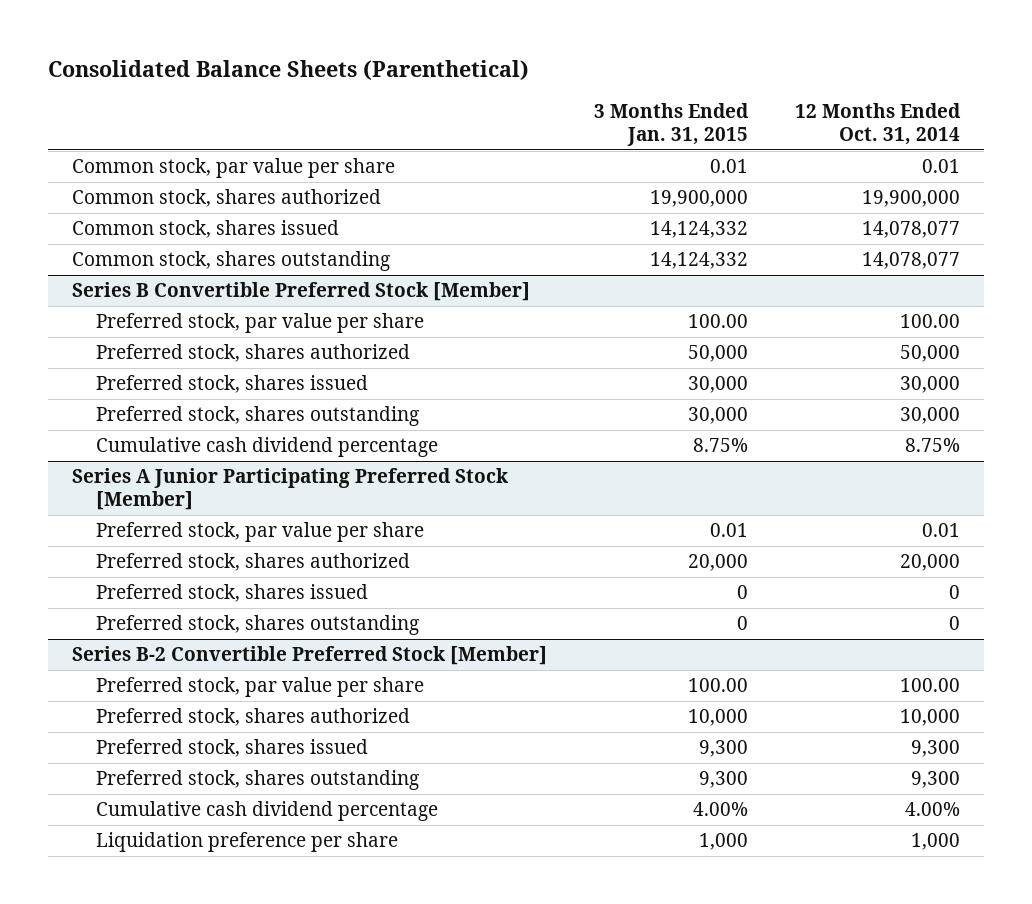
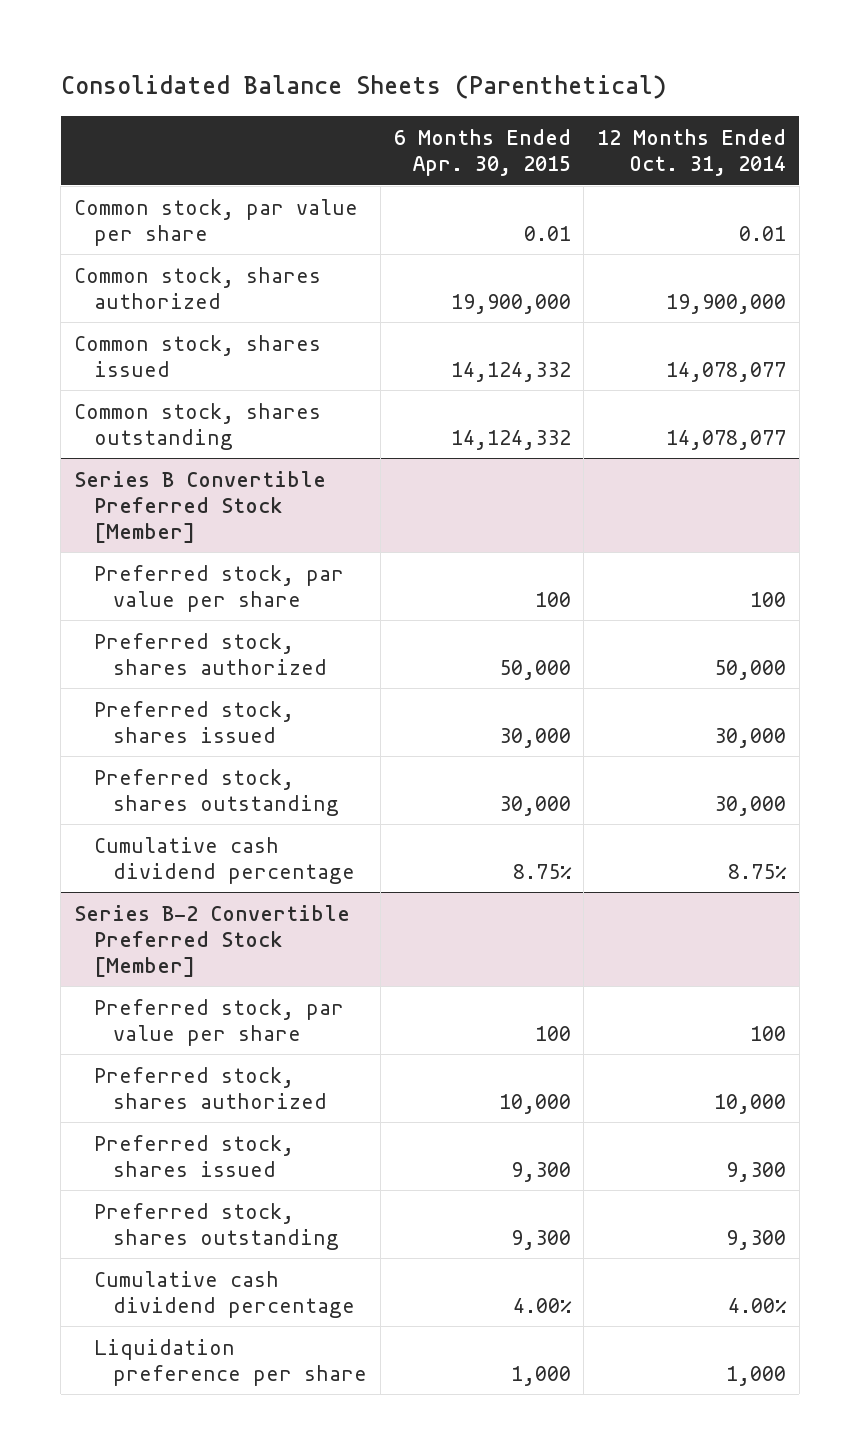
[593,103,749,147] 3 Months Ended Jan. 31, 2015 -> none
none -> [393,128,571,176] 6 Months Ended Apr. 30, 2015
[899,314,960,329] 100.00 -> [750,591,787,607] 100
[71,468,509,511] Series A Junior Participating Preferred Stock [Member] -> none
[96,522,425,543] Preferred stock, par value per share -> none
[96,553,411,572] Preferred stock, shares authorized -> none
[96,584,369,603] Preferred stock, shares issued -> none
[96,615,420,636] Preferred stock, shares outstanding -> none
[899,678,960,693] 100.00 -> [750,1025,787,1041] 100

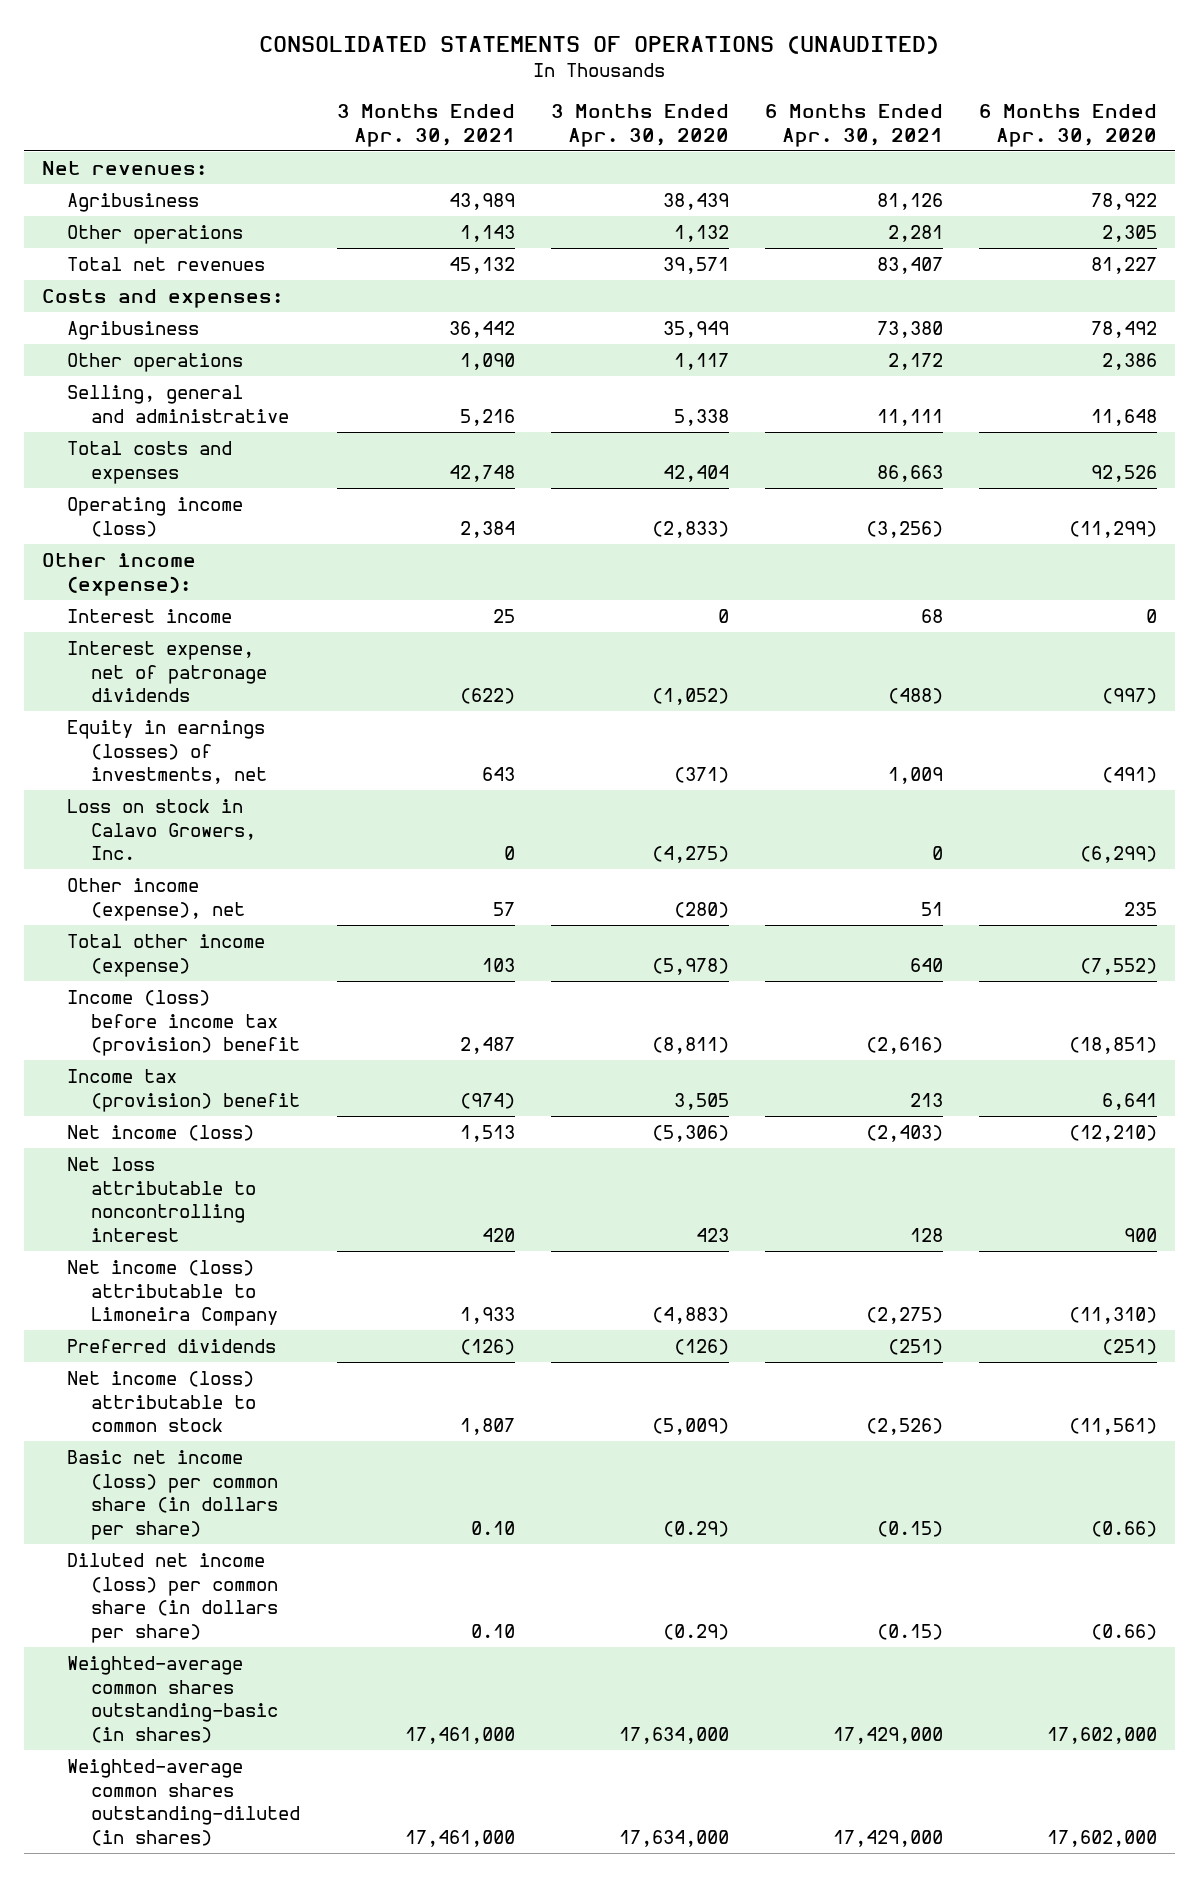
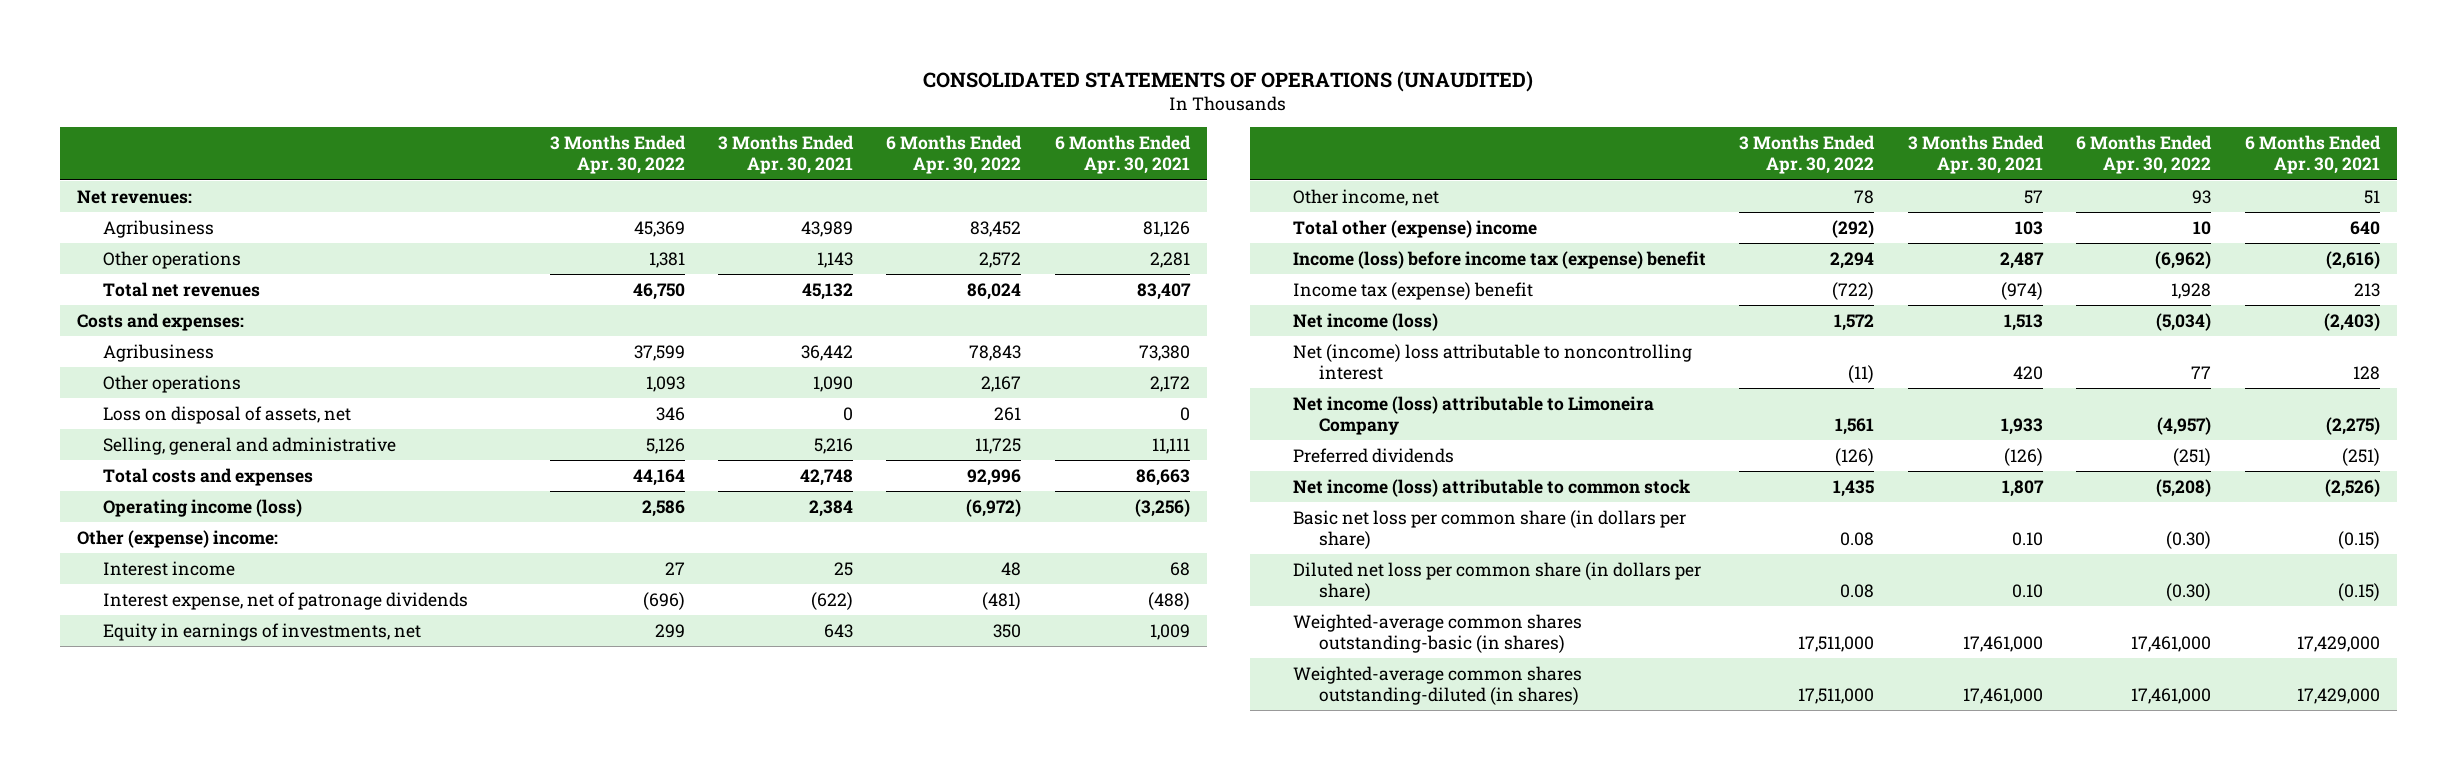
[550,104,729,147] 3 Months Ended Apr. 30, 2020 -> none
[978,104,1157,147] 6 Months Ended Apr. 30, 2020 -> none
none -> [549,135,686,175] 3 Months Ended Apr. 30, 2022
none -> [886,135,1023,175] 6 Months Ended Apr. 30, 2022
none -> [103,405,352,424] Loss on disposal of assets, net
[41,552,196,596] Other income (expense): -> [76,529,278,548] Other (expense) income:
[66,798,257,861] Loss on stock in Calavo Growers, Inc. -> none
[66,719,268,785] Equity in earnings (losses) of investments, net -> [103,622,422,641] Equity in earnings of investments, net
[66,877,246,921] Other income (expense), net -> [1293,188,1440,206] Other income, net
[66,933,265,977] Total other income (expense) -> [1293,219,1538,238] Total other (expense) income
[66,989,301,1057] Income (loss) before income tax (provision) benefit -> [1293,250,1707,269] Income (loss) before income tax (expense) benefit
[66,1068,301,1112] Income tax (provision) benefit -> [1293,281,1534,300] Income tax (expense) benefit
[66,1156,257,1242] Net loss attributable to noncontrolling interest -> [1293,343,1693,380] Net (income) loss attributable to noncontrolling interest
[66,1449,279,1540] Basic net income (loss) per common share (in dollars per share) -> [1293,509,1687,549] Basic net loss per common share (in dollars per share)
[66,1552,279,1643] Diluted net income (loss) per common share (in dollars per share) -> [1293,561,1702,601] Diluted net loss per common share (in dollars per share)

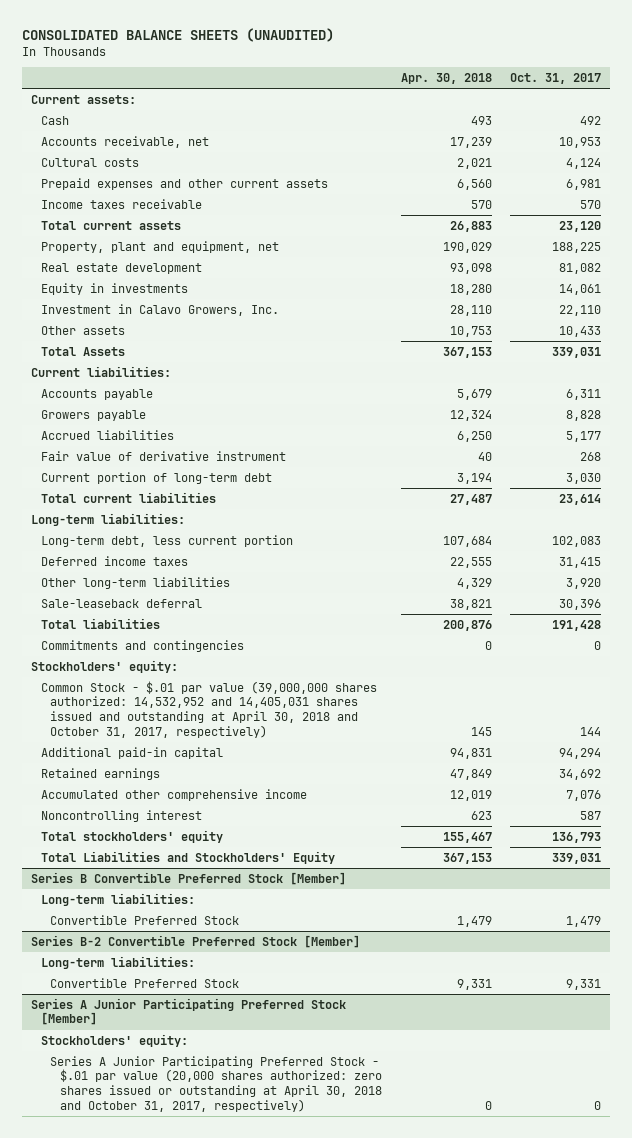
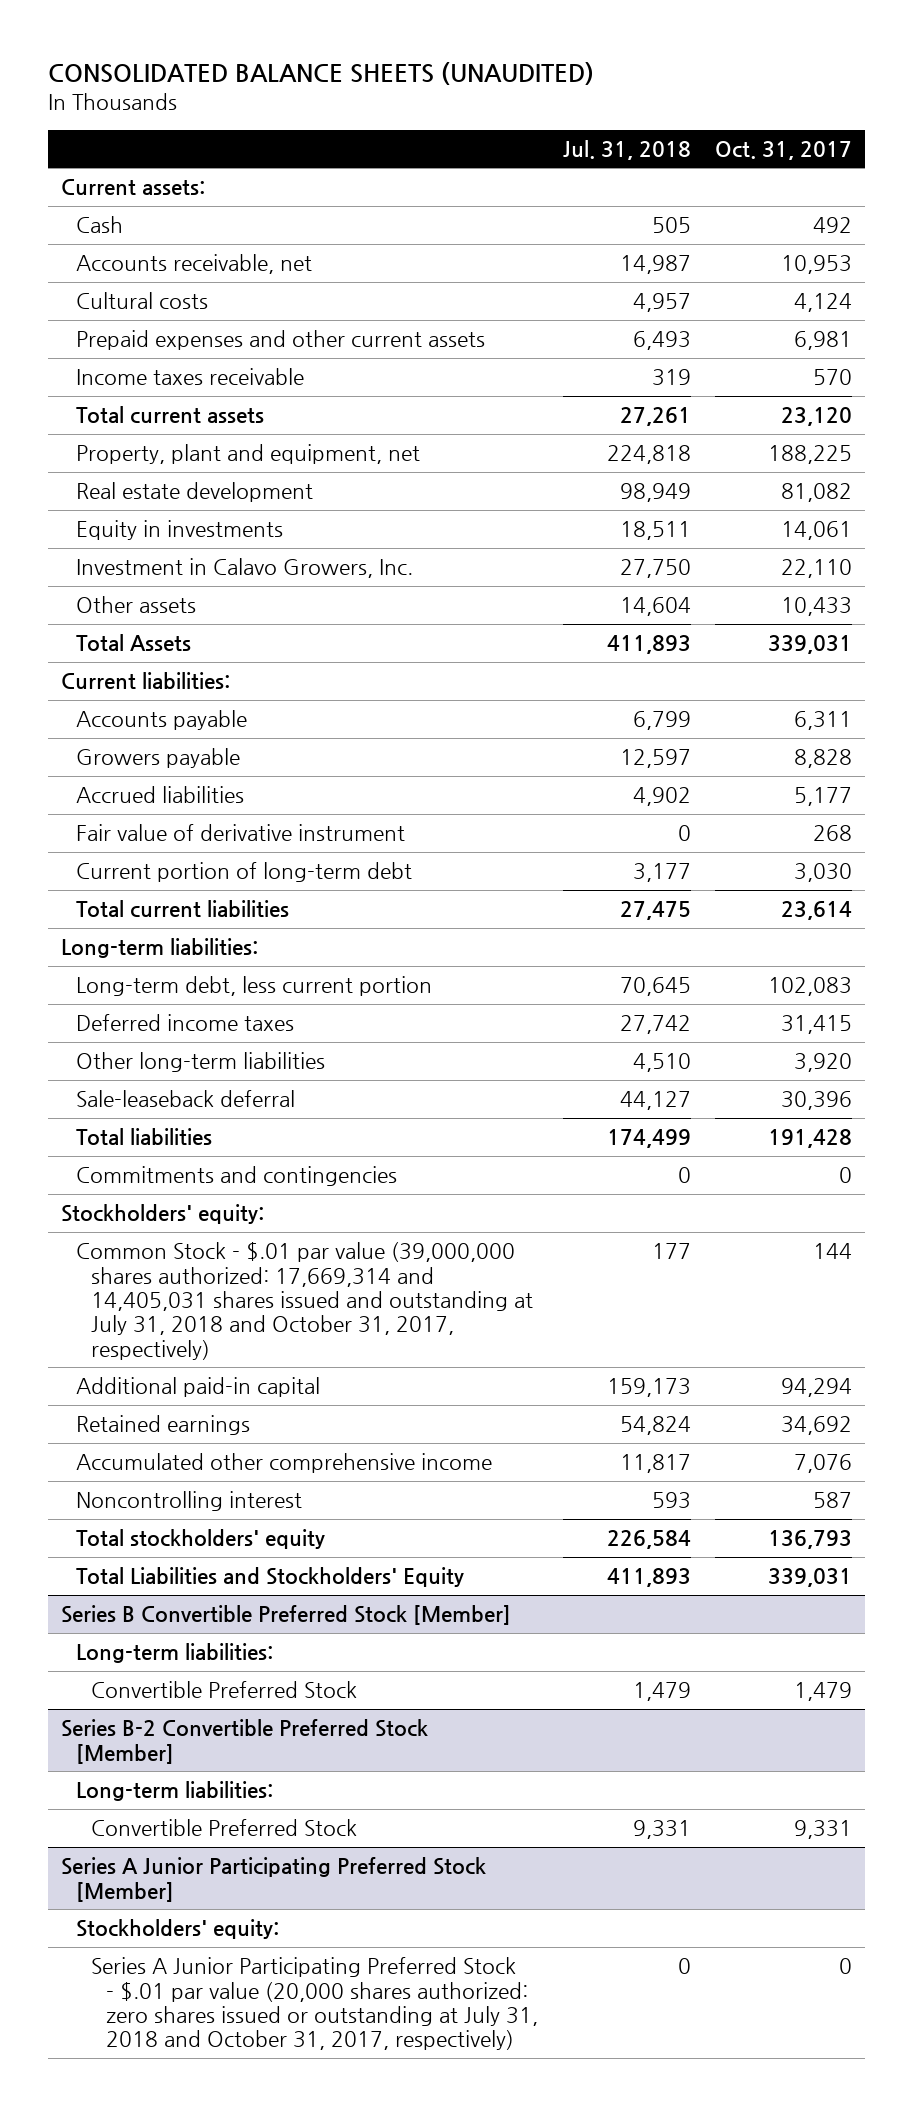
[400,72,492,84] Apr. 30, 2018 -> none
none -> [562,139,691,160] Jul. 31, 2018
[40,680,377,739] Common Stock - $.01 par value (39,000,000 shares authorized: 14,532,952 and 14,405,031 shares issued and outstanding at April 30, 2018 and October 31, 2017, respectively) -> [75,1242,533,1360] Common Stock - $.01 par value (39,000,000 shares authorized: 17,669,314 and 14,405,031 shares issued and outstanding at July 31, 2018 and October 31, 2017, respectively)
[50,1055,383,1113] Series A Junior Participating Preferred Stock - $.01 par value (20,000 shares authorized: zero shares issued or outstanding at April 30, 2018 and October 31, 2017, respectively) -> [90,1957,538,2051] Series A Junior Participating Preferred Stock - $.01 par value (20,000 shares authorized: zero shares issued or outstanding at July 31, 2018 and October 31, 2017, respectively)

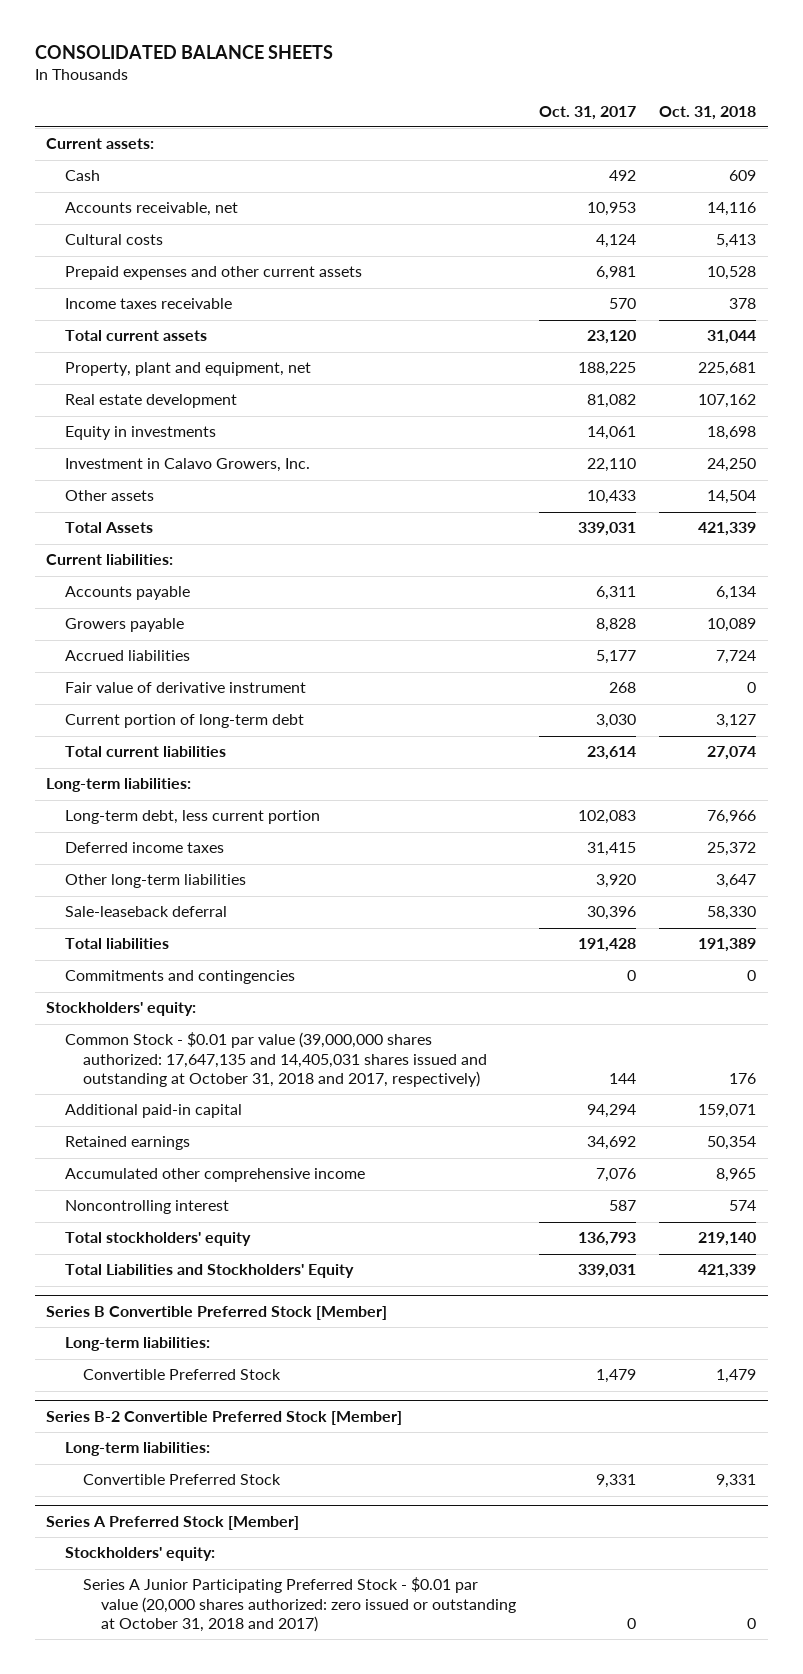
[48,61,595,85] CONSOLIDATED BALANCE SHEETS (UNAUDITED) -> [34,44,333,59] CONSOLIDATED BALANCE SHEETS
[562,139,691,160] Jul. 31, 2018 -> none
none -> [659,105,757,120] Oct. 31, 2018
[75,1242,533,1360] Common Stock - $.01 par value (39,000,000 shares authorized: 17,669,314 and 14,405,031 shares issued and outstanding at July 31, 2018 and October 31, 2017, respectively) -> [64,1032,487,1088] Common Stock - $0.01 par value (39,000,000 shares authorized: 17,647,135 and 14,405,031 shares issued and outstanding at October 31, 2018 and 2017, respectively)
[60,1857,486,1902] Series A Junior Participating Preferred Stock [Member] -> [46,1516,300,1531] Series A Preferred Stock [Member]
[90,1957,538,2051] Series A Junior Participating Preferred Stock - $.01 par value (20,000 shares authorized: zero shares issued or outstanding at July 31, 2018 and October 31, 2017, respectively) -> [82,1577,517,1633] Series A Junior Participating Preferred Stock - $0.01 par value (20,000 shares authorized: zero issued or outstanding at October 31, 2018 and 2017)

